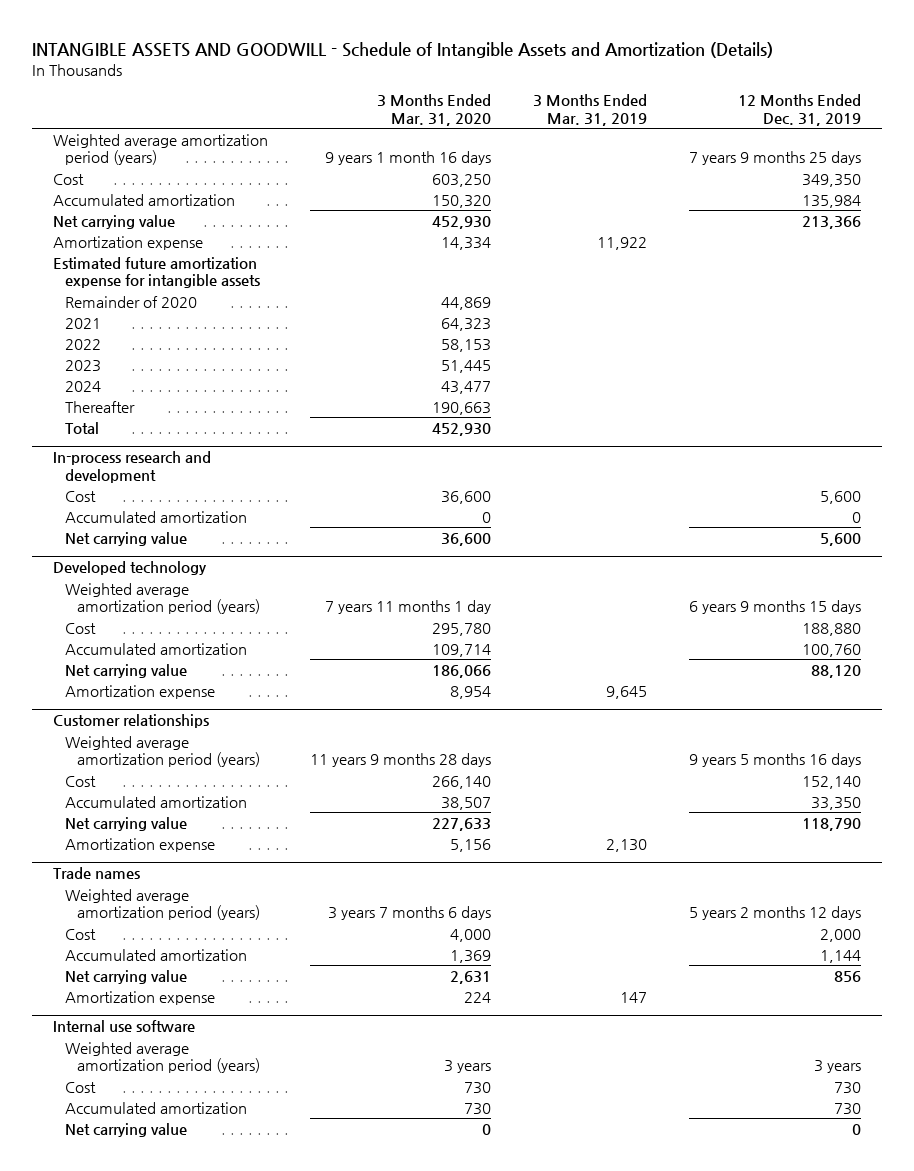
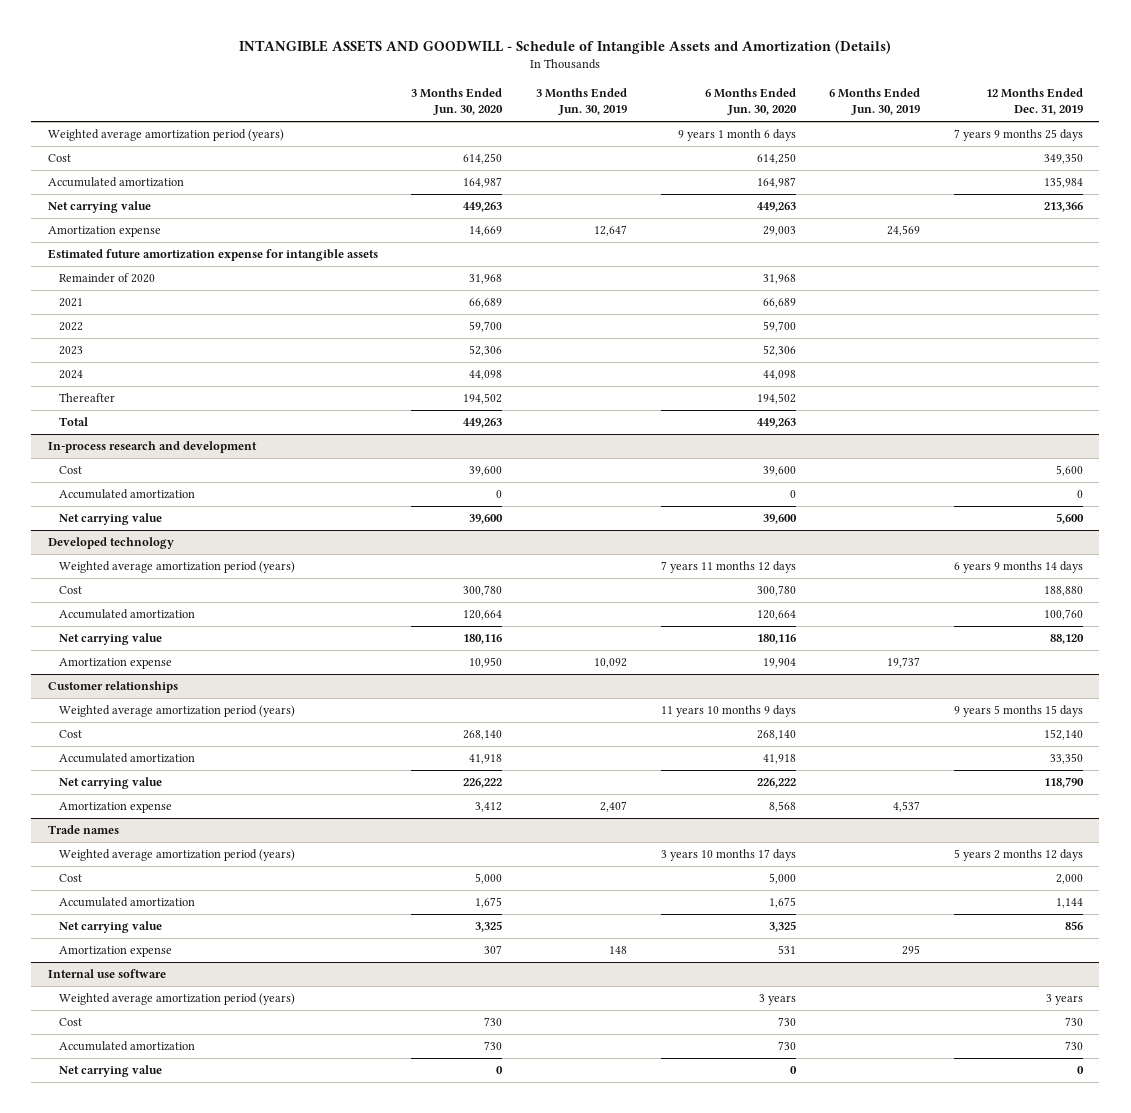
[377,94,492,126] 3 Months Ended Mar. 31, 2020 -> none
[533,94,648,126] 3 Months Ended Mar. 31, 2019 -> none
none -> [411,87,504,116] 3 Months Ended Jun. 30, 2020
none -> [535,87,627,116] 3 Months Ended Jun. 30, 2019
none -> [704,87,797,116] 6 Months Ended Jun. 30, 2020
none -> [829,87,921,116] 6 Months Ended Jun. 30, 2019
[688,600,861,615] 6 years 9 months 15 days -> [953,561,1083,574] 6 years 9 months 14 days
[688,753,861,768] 9 years 5 months 16 days -> [953,705,1083,718] 9 years 5 months 15 days

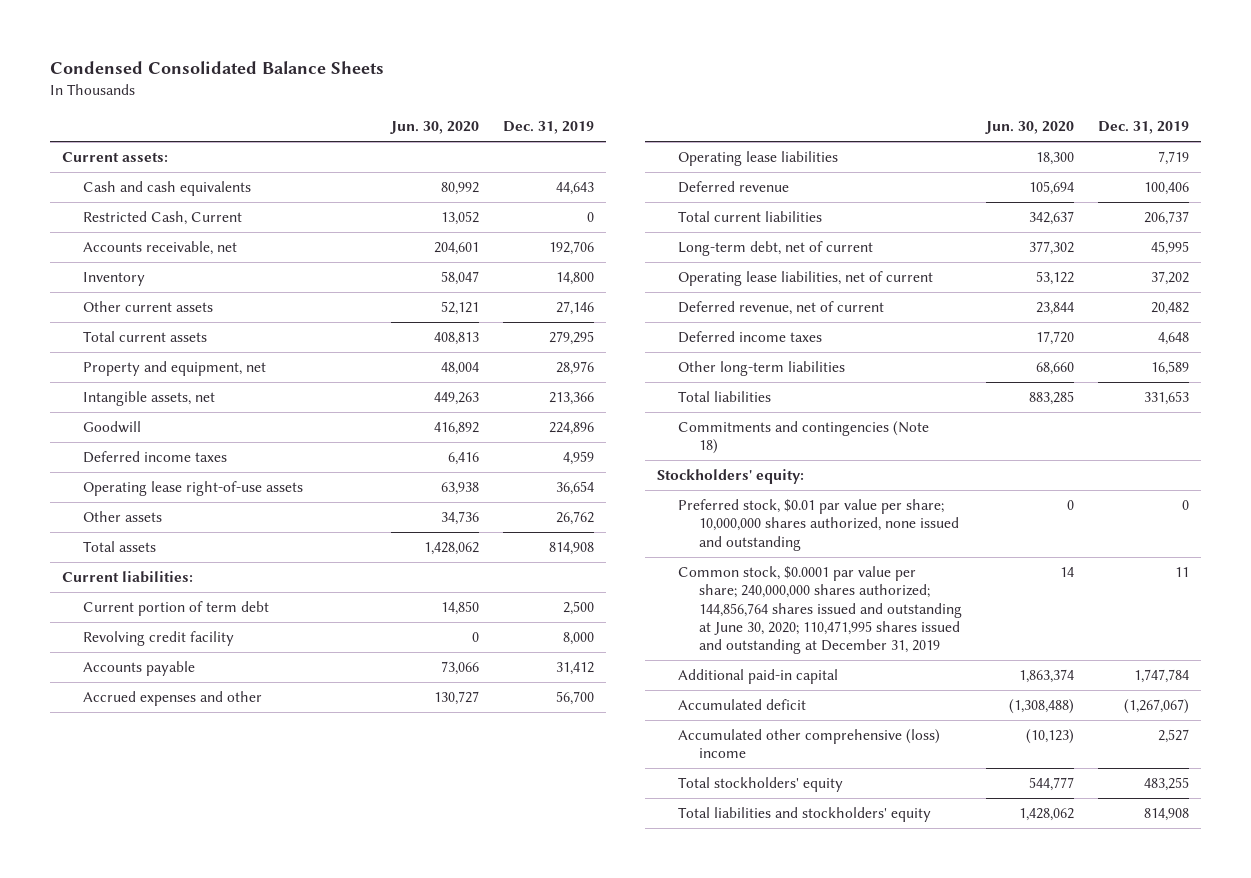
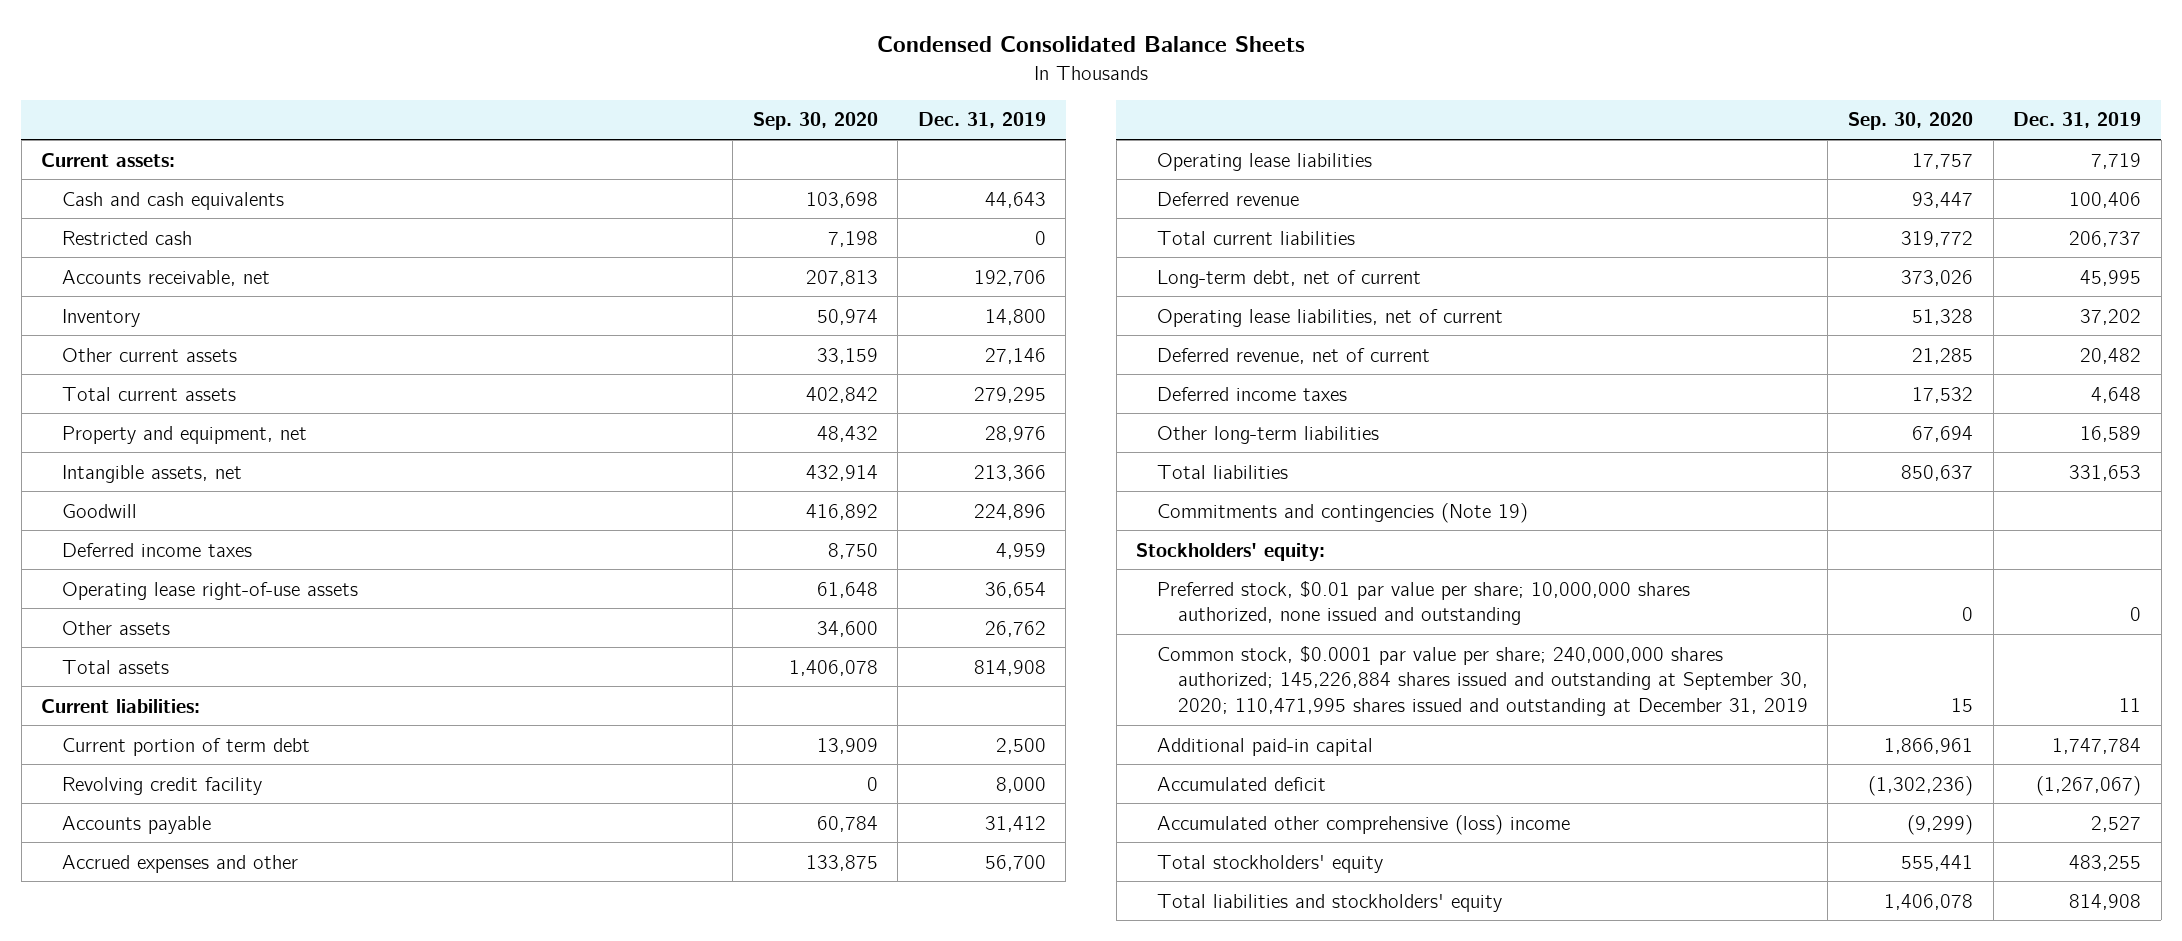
[389,121,479,135] Jun. 30, 2020 -> none
none -> [752,112,878,131] Sep. 30, 2020
[82,211,242,226] Restricted Cash, Current -> [62,230,193,245] Restricted cash
[678,421,930,455] Commitments and contingencies (Note 18) -> [1157,502,1529,523] Commitments and contingencies (Note 19)
[678,566,963,655] Common stock, $0.0001 par value per share; 240,000,000 shares authorized; 144,856,764 shares issued and outstanding at June 30, 2020; 110,471,995 shares issued and outstanding at December 31, 2019 -> [1157,645,1808,717] Common stock, $0.0001 par value per share; 240,000,000 shares authorized; 145,226,884 shares issued and outstanding at September 30, 2020; 110,471,995 shares issued and outstanding at December 31, 2019

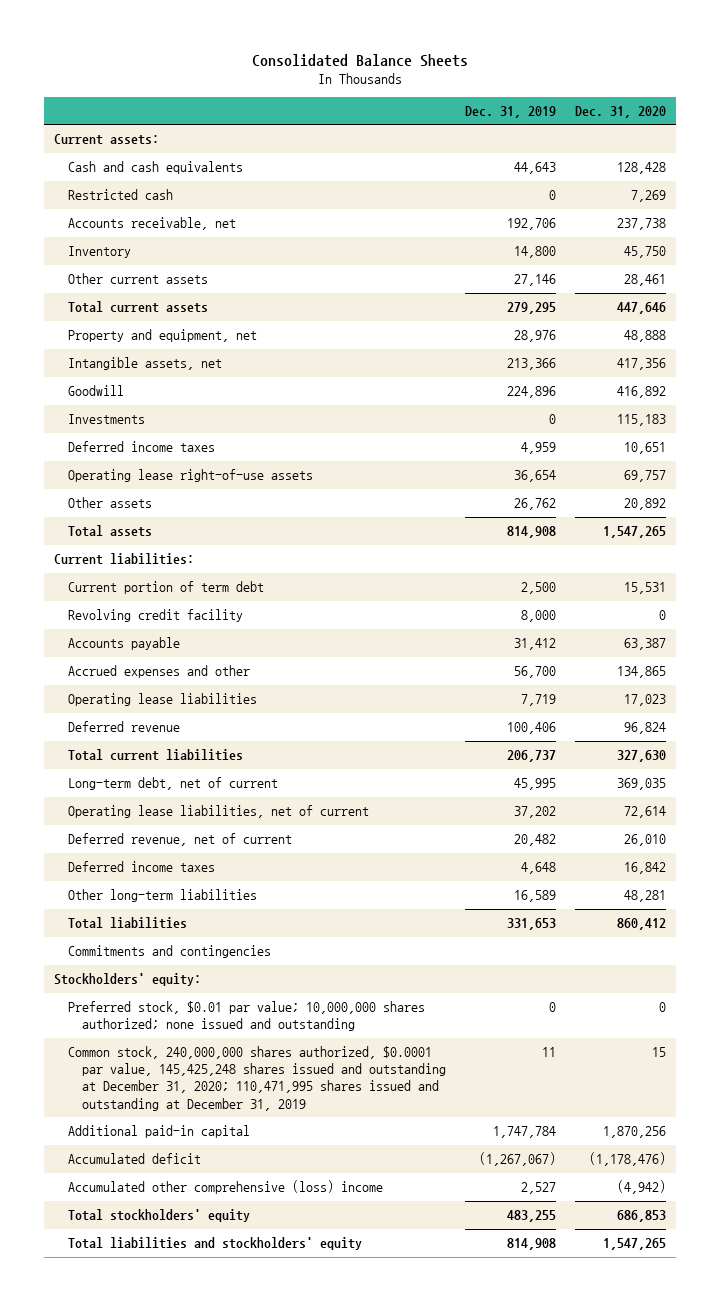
[877,36,1306,53] Condensed Consolidated Balance Sheets -> [251,54,468,68] Consolidated Balance Sheets
[752,112,878,131] Sep. 30, 2020 -> none
none -> [574,105,666,118] Dec. 31, 2020
none -> [67,414,145,425] Investments
[1157,502,1529,523] Commitments and contingencies (Note 19) -> [67,945,271,959] Commitments and contingencies
[1157,580,1691,626] Preferred stock, $0.01 par value per share; 10,000,000 shares authorized, none issued and outstanding -> [67,1001,425,1032] Preferred stock, $0.01 par value; 10,000,000 shares authorized; none issued and outstanding
[1157,645,1808,717] Common stock, $0.0001 par value per share; 240,000,000 shares authorized; 145,226,884 shares issued and outstanding at September 30, 2020; 110,471,995 shares issued and outstanding at December 31, 2019 -> [67,1046,446,1111] Common stock, 240,000,000 shares authorized, $0.0001 par value, 145,425,248 shares issued and outstanding at December 31, 2020; 110,471,995 shares issued and outstanding at December 31, 2019

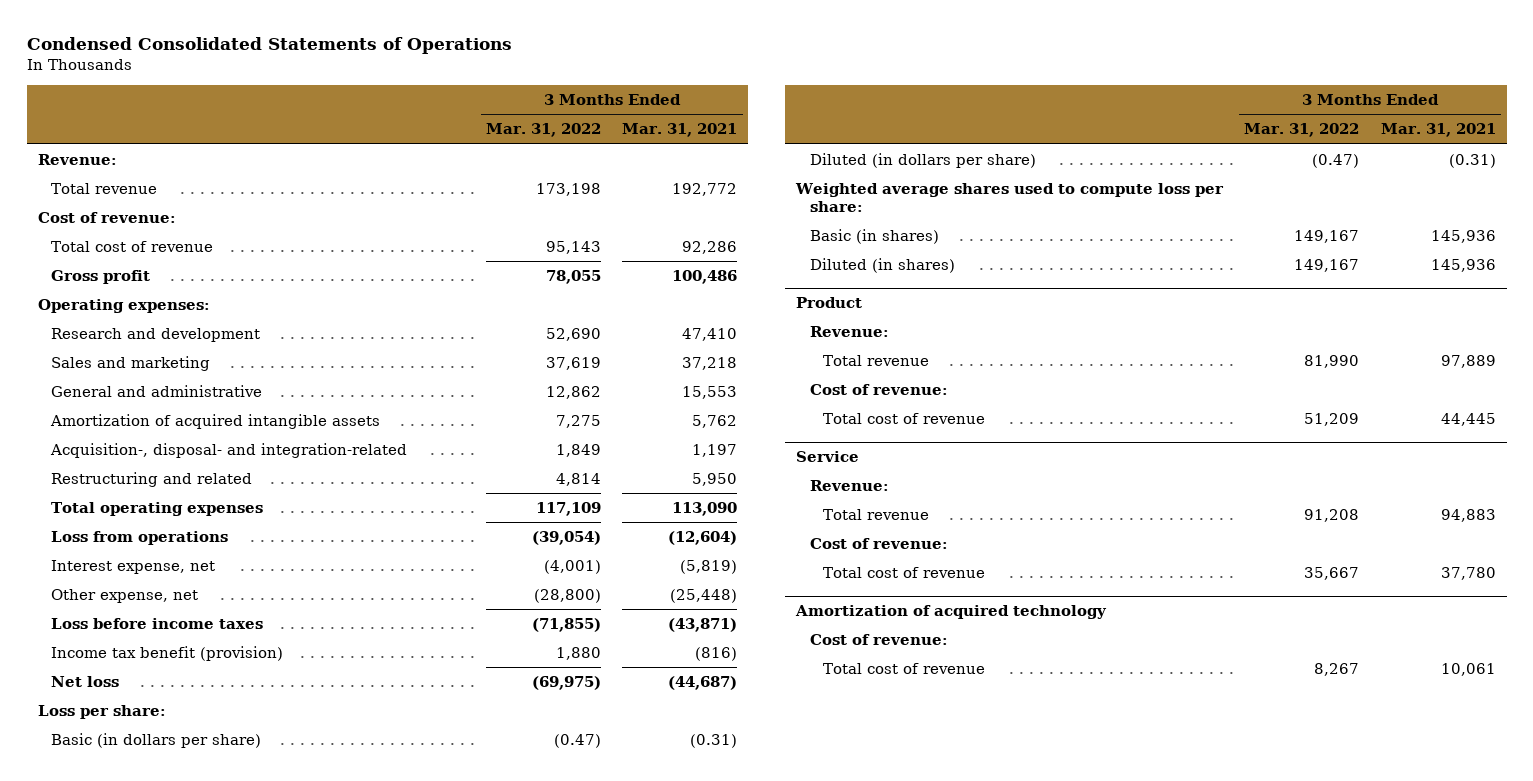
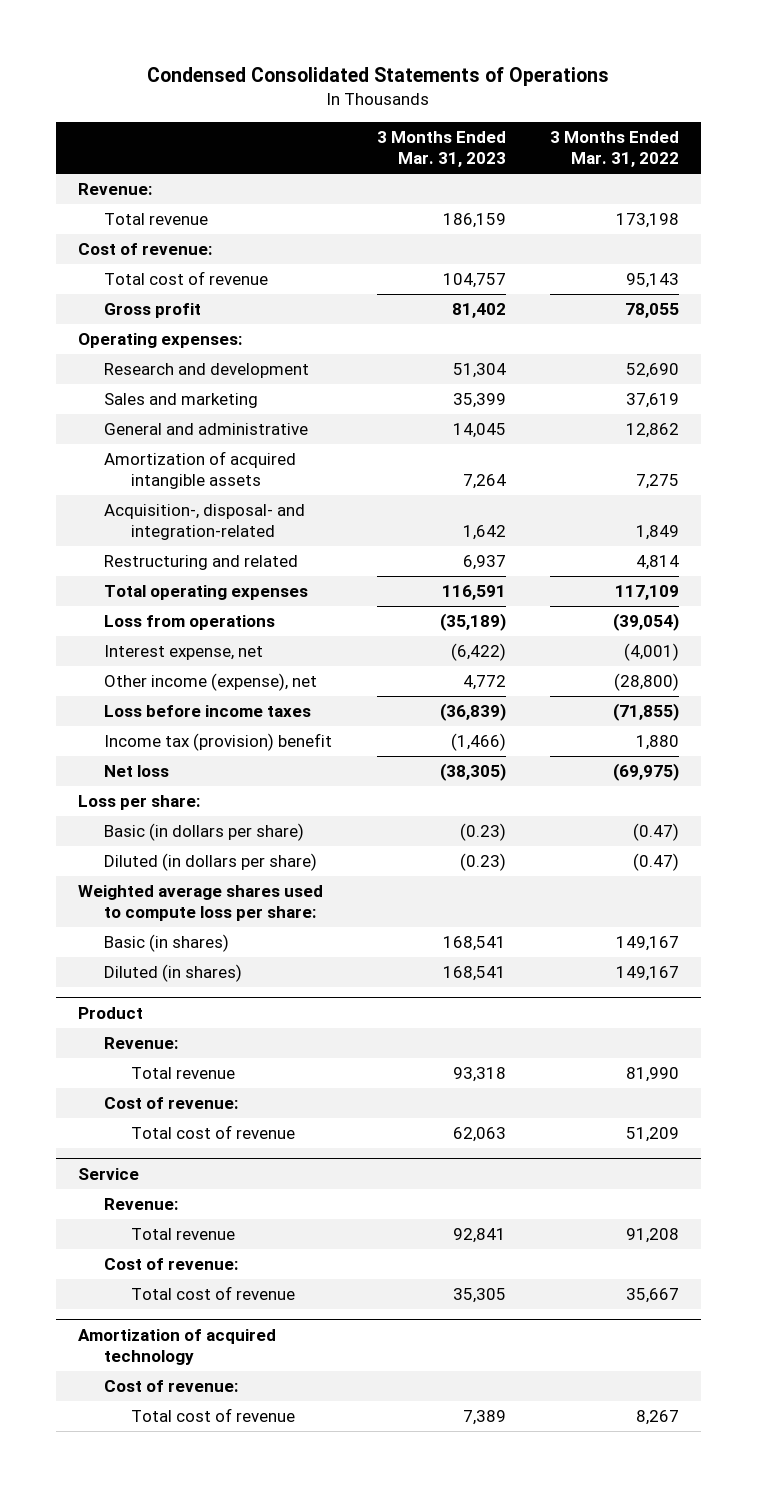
[622,123,738,138] Mar. 31, 2021 -> none
none -> [376,130,506,168] 3 Months Ended Mar. 31, 2023
[50,589,198,604] Other expense, net -> [104,673,318,692] Other income (expense), net
[50,646,283,662] Income tax benefit (provision) -> [104,733,333,752] Income tax (provision) benefit

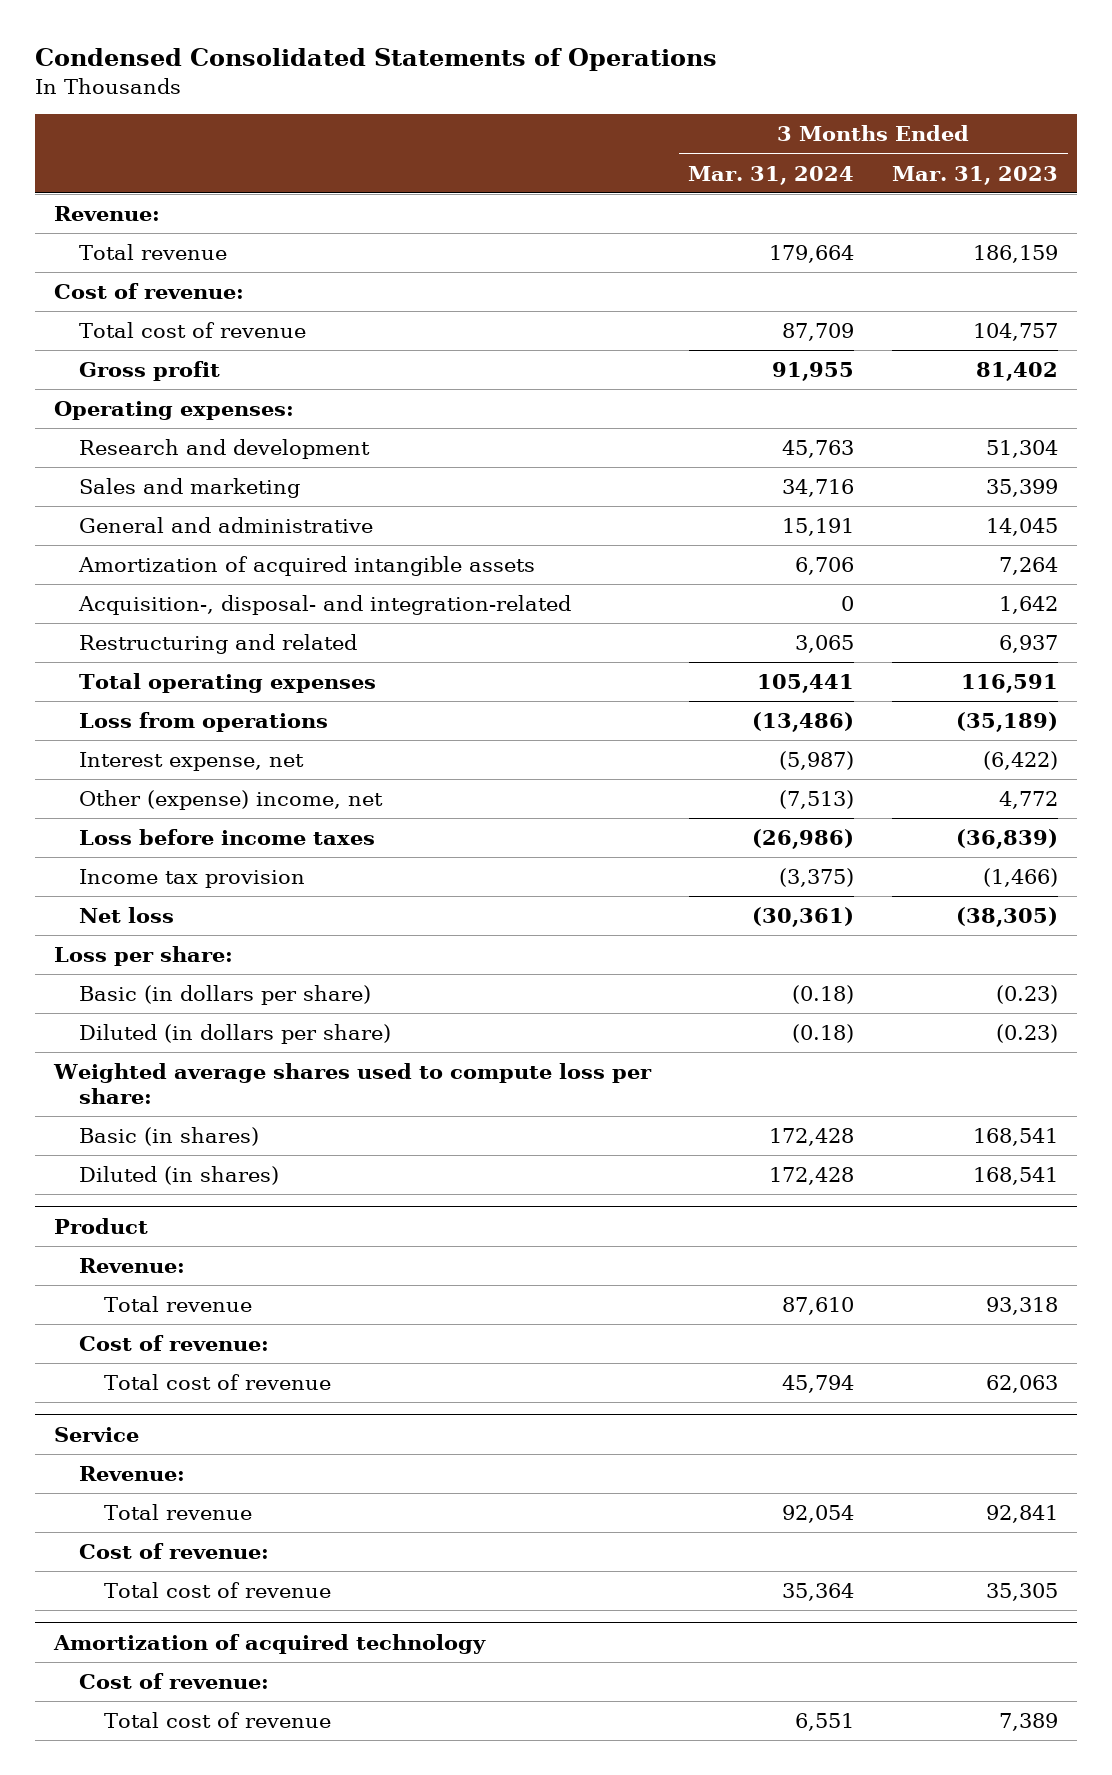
[549,130,679,168] 3 Months Ended Mar. 31, 2022 -> none
none -> [688,165,855,185] Mar. 31, 2024
[104,673,318,692] Other income (expense), net -> [78,790,383,811] Other (expense) income, net
[104,733,333,752] Income tax (provision) benefit -> [78,869,305,889] Income tax provision

